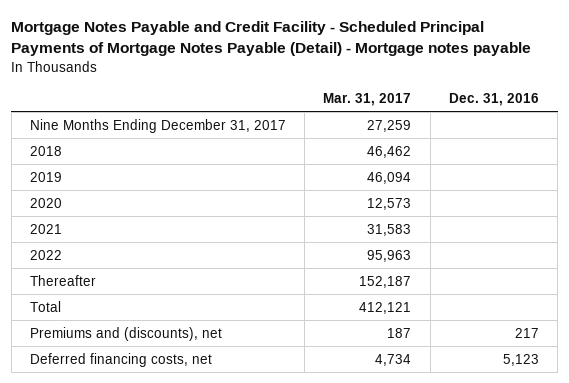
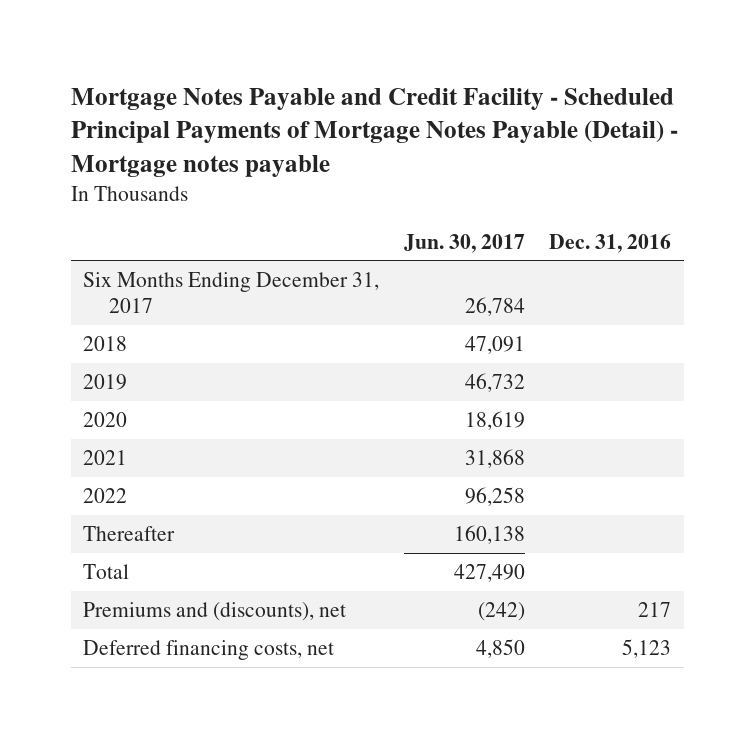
[323,93,412,107] Mar. 31, 2017 -> none
none -> [403,233,525,253] Jun. 30, 2017
[29,118,286,133] Nine Months Ending December 31, 2017 -> [83,272,380,313] Six Months Ending December 31, 2017

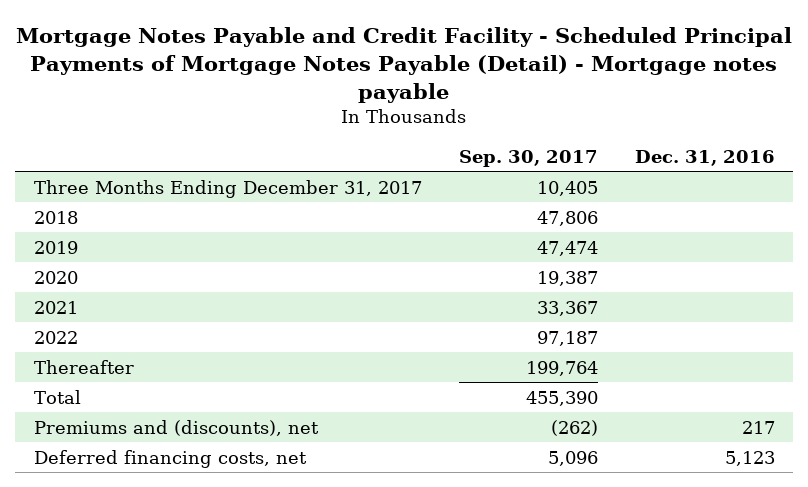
[403,233,525,253] Jun. 30, 2017 -> none
none -> [458,149,598,167] Sep. 30, 2017
[83,272,380,313] Six Months Ending December 31, 2017 -> [33,179,422,198] Three Months Ending December 31, 2017

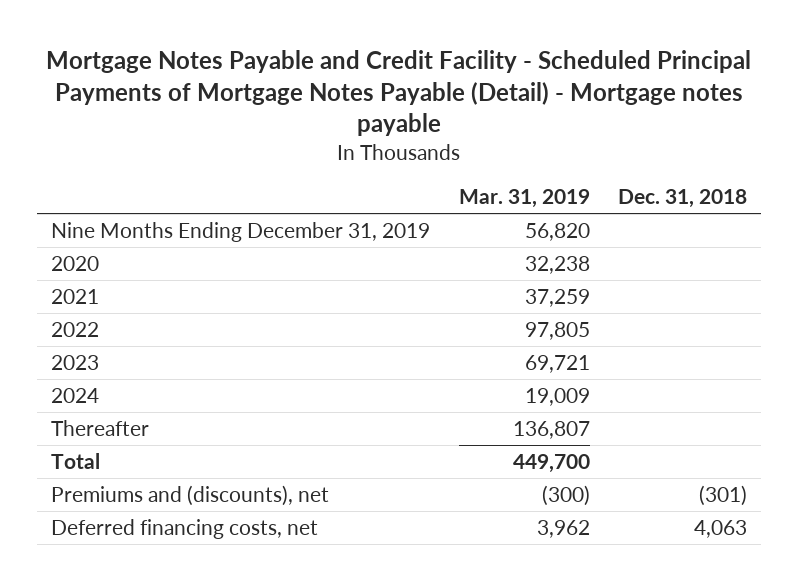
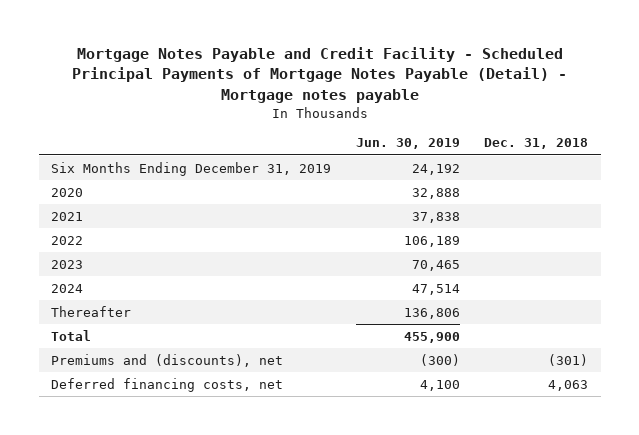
[458,189,590,209] Mar. 31, 2019 -> none
none -> [355,138,460,150] Jun. 30, 2019
[51,221,431,242] Nine Months Ending December 31, 2019 -> [50,161,331,176] Six Months Ending December 31, 2019

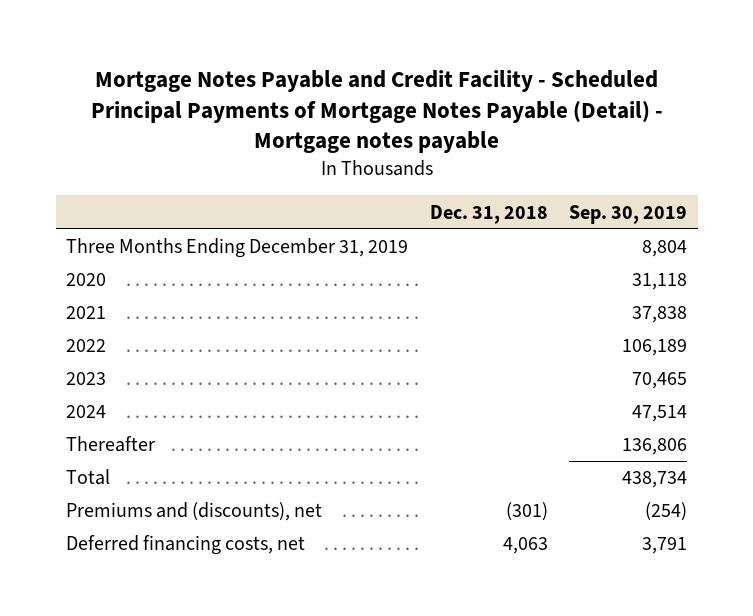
[355,138,460,150] Jun. 30, 2019 -> none
none -> [568,204,687,224] Sep. 30, 2019
[50,161,331,176] Six Months Ending December 31, 2019 -> [66,238,409,259] Three Months Ending December 31, 2019

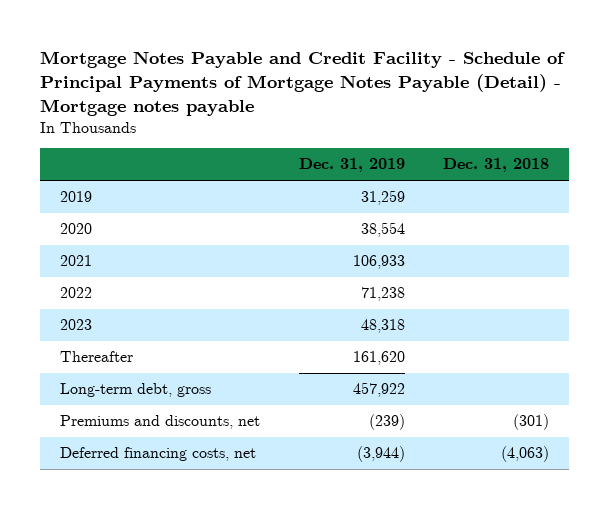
[90,69,663,154] Mortgage Notes Payable and Credit Facility - Scheduled Principal Payments of Mortgage Notes Payable (Detail) - Mortgage notes payable -> [40,51,566,117] Mortgage Notes Payable and Credit Facility - Schedule of Principal Payments of Mortgage Notes Payable (Detail) - Mortgage notes payable
[568,204,687,224] Sep. 30, 2019 -> none
none -> [298,158,405,173] Dec. 31, 2019
[66,238,409,259] Three Months Ending December 31, 2019 -> none
none -> [59,191,92,203] 2019
[66,405,107,419] 2024 -> none
[66,469,111,486] Total -> [59,383,211,398] Long-term debt, gross
[66,502,323,522] Premiums and (discounts), net -> [59,415,260,430] Premiums and discounts, net
[502,537,548,555] 4,063 -> [501,446,550,463] (4,063)

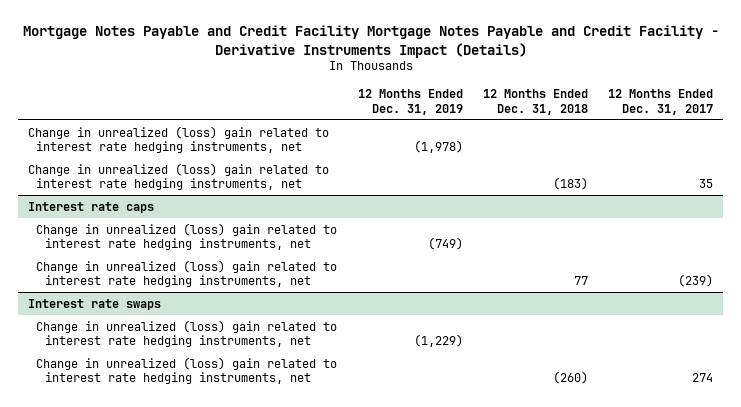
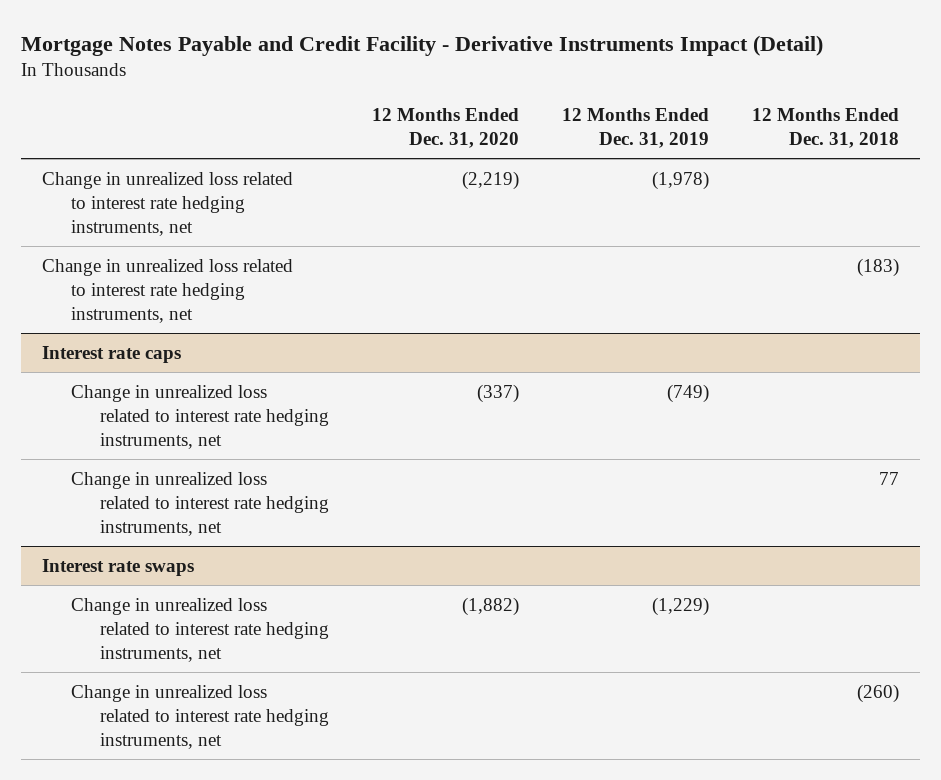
[22,25,719,58] Mortgage Notes Payable and Credit Facility Mortgage Notes Payable and Credit Facility - Derivative Instruments Impact (Details) -> [21,34,824,56] Mortgage Notes Payable and Credit Facility - Derivative Instruments Impact (Detail)
[608,88,714,115] 12 Months Ended Dec. 31, 2017 -> none
none -> [371,108,519,149] 12 Months Ended Dec. 31, 2020
[28,125,330,154] Change in unrealized (loss) gain related to interest rate hedging instruments, net -> [42,171,294,236] Change in unrealized loss related to interest rate hedging instruments, net
[28,162,330,191] Change in unrealized (loss) gain related to interest rate hedging instruments, net -> [42,258,294,323] Change in unrealized loss related to interest rate hedging instruments, net
[36,222,338,251] Change in unrealized (loss) gain related to interest rate hedging instruments, net -> [71,384,329,449] Change in unrealized loss related to interest rate hedging instruments, net
[36,259,338,288] Change in unrealized (loss) gain related to interest rate hedging instruments, net -> [71,471,329,536] Change in unrealized loss related to interest rate hedging instruments, net
[36,319,338,348] Change in unrealized (loss) gain related to interest rate hedging instruments, net -> [71,597,329,662] Change in unrealized loss related to interest rate hedging instruments, net
[36,356,338,385] Change in unrealized (loss) gain related to interest rate hedging instruments, net -> [71,684,329,749] Change in unrealized loss related to interest rate hedging instruments, net

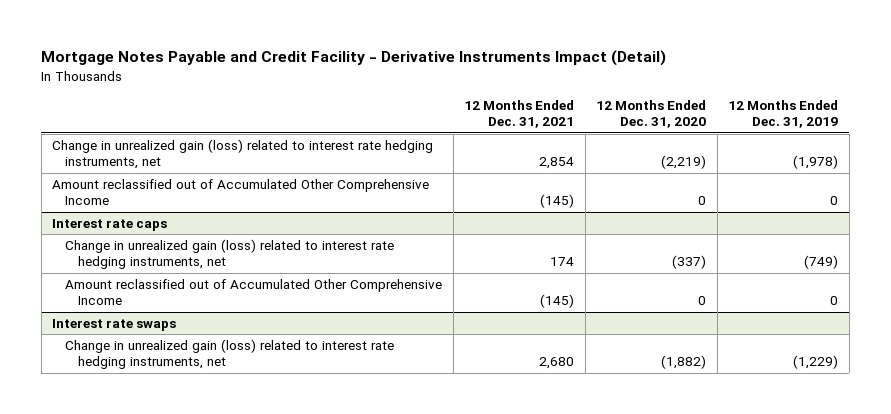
[751,108,899,149] 12 Months Ended Dec. 31, 2018 -> none
none -> [464,100,575,129] 12 Months Ended Dec. 31, 2021
[42,258,294,323] Change in unrealized loss related to interest rate hedging instruments, net -> none
[42,171,294,236] Change in unrealized loss related to interest rate hedging instruments, net -> [52,139,434,170] Change in unrealized gain (loss) related to interest rate hedging instruments, net
none -> [52,179,430,206] Amount reclassified out of Accumulated Other Comprehensive Income
[71,471,329,536] Change in unrealized loss related to interest rate hedging instruments, net -> none
[71,384,329,449] Change in unrealized loss related to interest rate hedging instruments, net -> [65,239,395,270] Change in unrealized gain (loss) related to interest rate hedging instruments, net
none -> [65,279,443,306] Amount reclassified out of Accumulated Other Comprehensive Income
[71,684,329,749] Change in unrealized loss related to interest rate hedging instruments, net -> none
[71,597,329,662] Change in unrealized loss related to interest rate hedging instruments, net -> [65,339,395,370] Change in unrealized gain (loss) related to interest rate hedging instruments, net

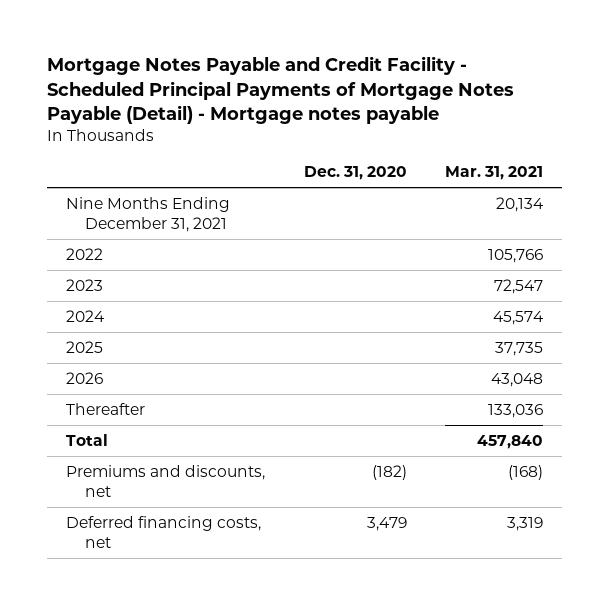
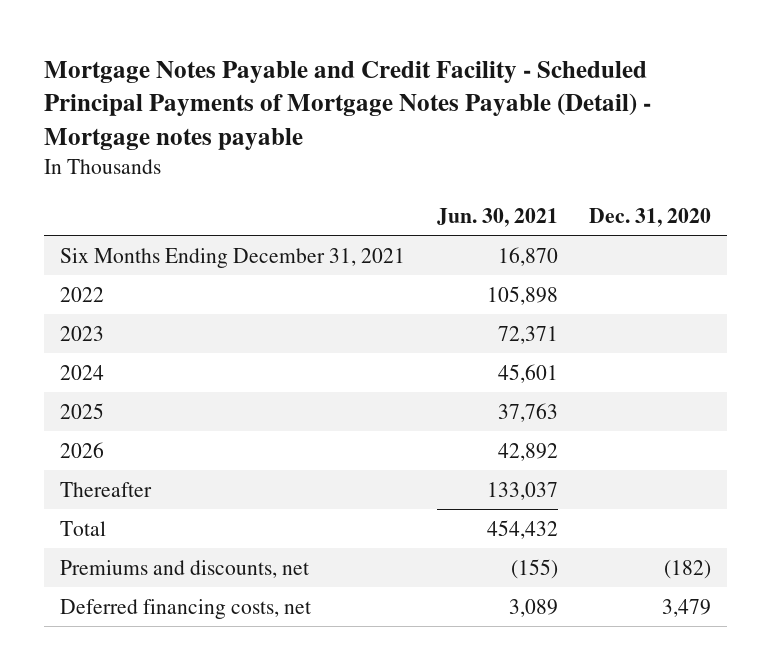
[445,166,544,181] Mar. 31, 2021 -> none
none -> [436,207,558,227] Jun. 30, 2021
[66,196,231,232] Nine Months Ending December 31, 2021 -> [59,247,405,268] Six Months Ending December 31, 2021

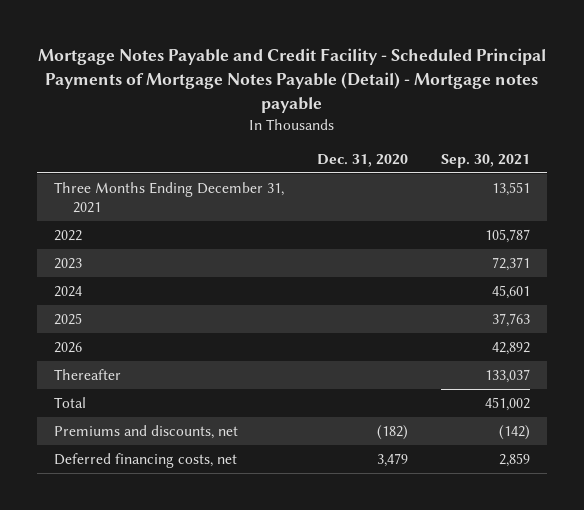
[436,207,558,227] Jun. 30, 2021 -> none
none -> [441,153,531,168] Sep. 30, 2021
[59,247,405,268] Six Months Ending December 31, 2021 -> [53,182,284,213] Three Months Ending December 31, 2021

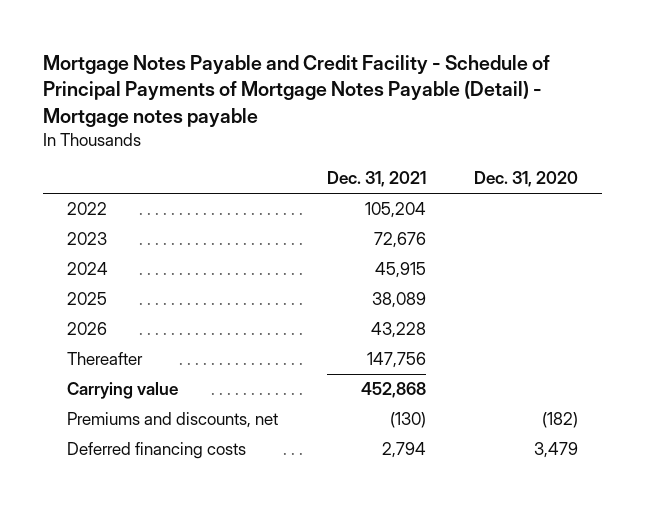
[38,48,547,113] Mortgage Notes Payable and Credit Facility - Scheduled Principal Payments of Mortgage Notes Payable (Detail) - Mortgage notes payable -> [43,54,551,127] Mortgage Notes Payable and Credit Facility - Schedule of Principal Payments of Mortgage Notes Payable (Detail) - Mortgage notes payable
[441,153,531,168] Sep. 30, 2021 -> none
none -> [326,171,426,188] Dec. 31, 2021
[53,182,284,213] Three Months Ending December 31, 2021 -> none
[53,397,86,409] Total -> [67,382,179,400] Carrying value
[53,453,237,469] Deferred financing costs, net -> [67,442,247,460] Deferred financing costs

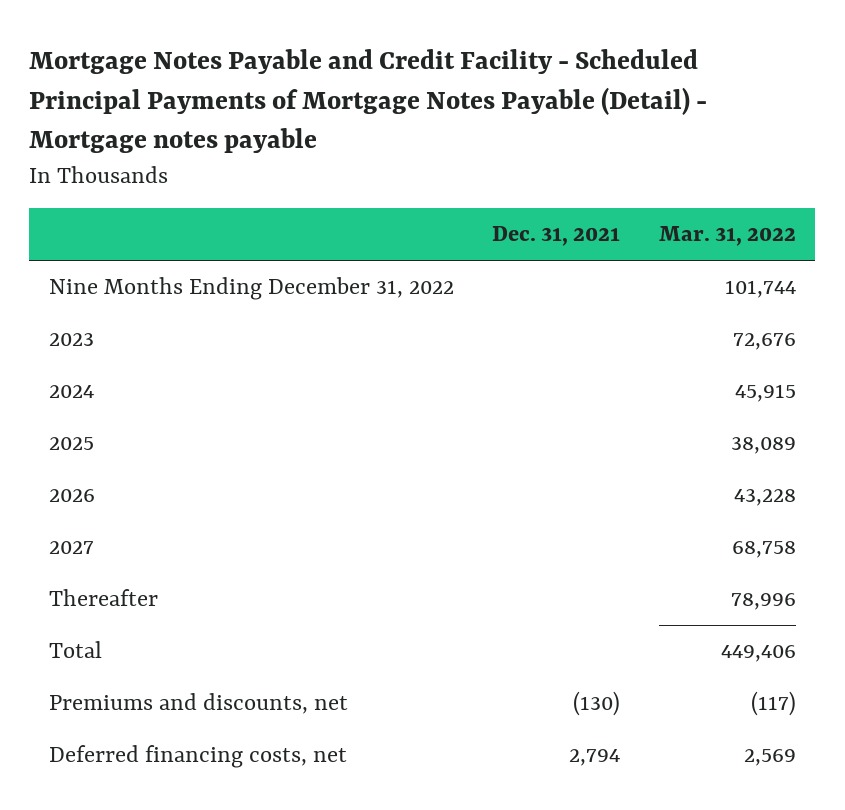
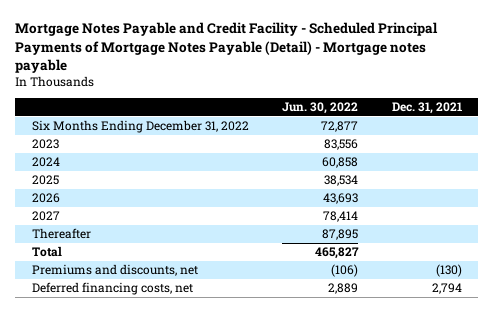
[658,226,796,247] Mar. 31, 2022 -> none
none -> [282,102,359,115] Jun. 30, 2022
[48,277,454,301] Nine Months Ending December 31, 2022 -> [31,120,249,134] Six Months Ending December 31, 2022

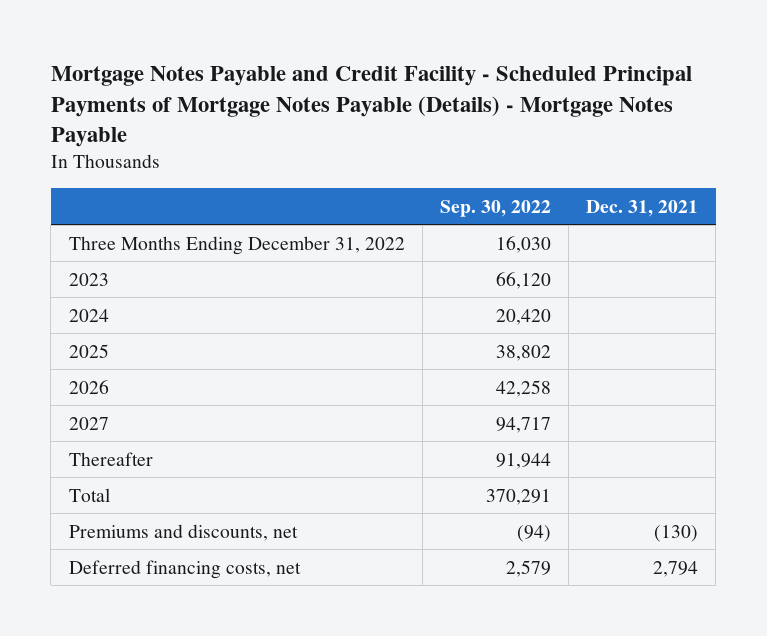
[15,22,439,74] Mortgage Notes Payable and Credit Facility - Scheduled Principal Payments of Mortgage Notes Payable (Detail) - Mortgage notes payable -> [50,66,692,148] Mortgage Notes Payable and Credit Facility - Scheduled Principal Payments of Mortgage Notes Payable (Details) - Mortgage Notes Payable
[282,102,359,115] Jun. 30, 2022 -> none
none -> [439,199,551,217] Sep. 30, 2022
[31,120,249,134] Six Months Ending December 31, 2022 -> [68,235,405,255] Three Months Ending December 31, 2022

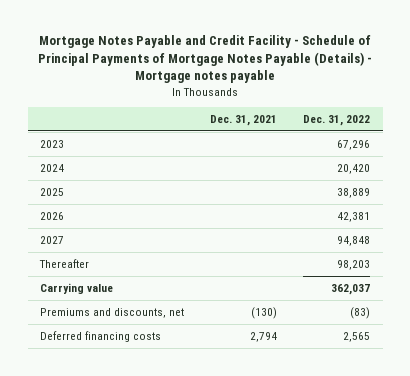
[50,66,692,148] Mortgage Notes Payable and Credit Facility - Scheduled Principal Payments of Mortgage Notes Payable (Details) - Mortgage Notes Payable -> [38,35,373,84] Mortgage Notes Payable and Credit Facility - Schedule of Principal Payments of Mortgage Notes Payable (Details) - Mortgage notes payable
[439,199,551,217] Sep. 30, 2022 -> none
none -> [302,115,370,127] Dec. 31, 2022
[68,235,405,255] Three Months Ending December 31, 2022 -> none
[68,487,110,502] Total -> [40,282,114,294] Carrying value
[68,559,301,579] Deferred financing costs, net -> [40,330,162,342] Deferred financing costs

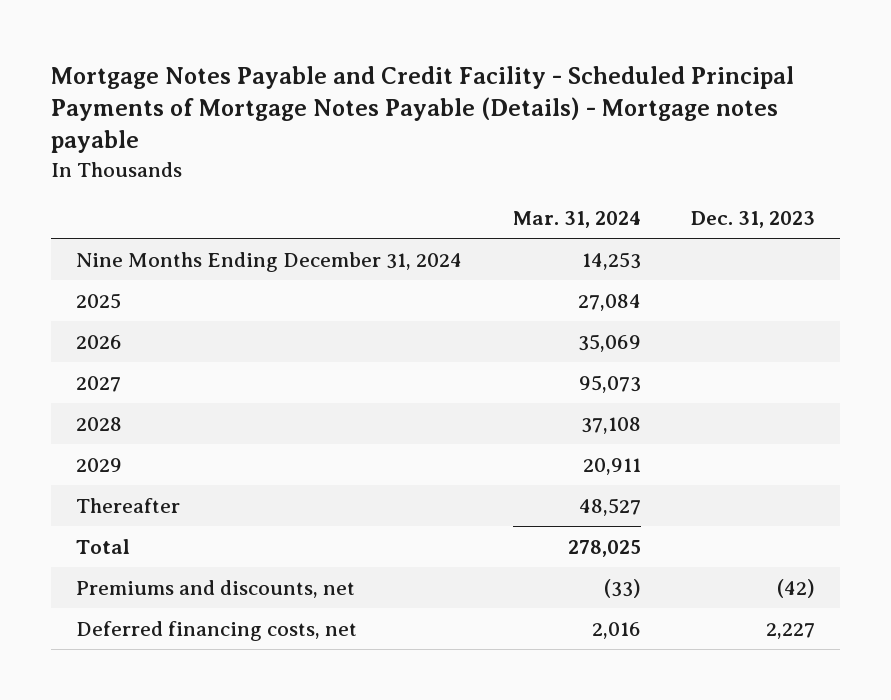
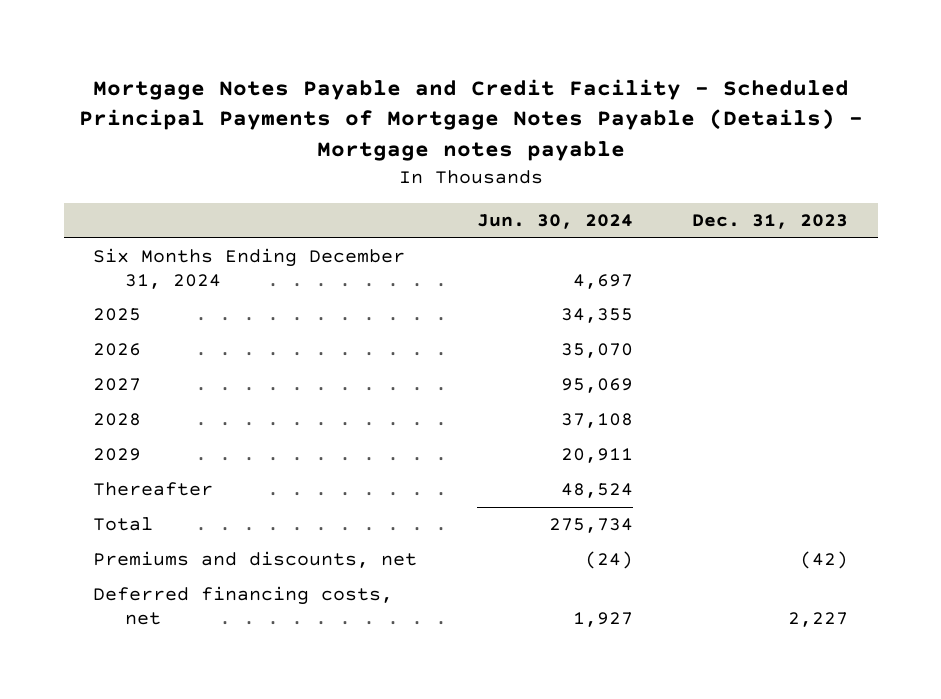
[512,211,641,229] Mar. 31, 2024 -> none
none -> [476,214,633,230] Jun. 30, 2024
[76,251,463,272] Nine Months Ending December 31, 2024 -> [93,248,406,289] Six Months Ending December 31, 2024

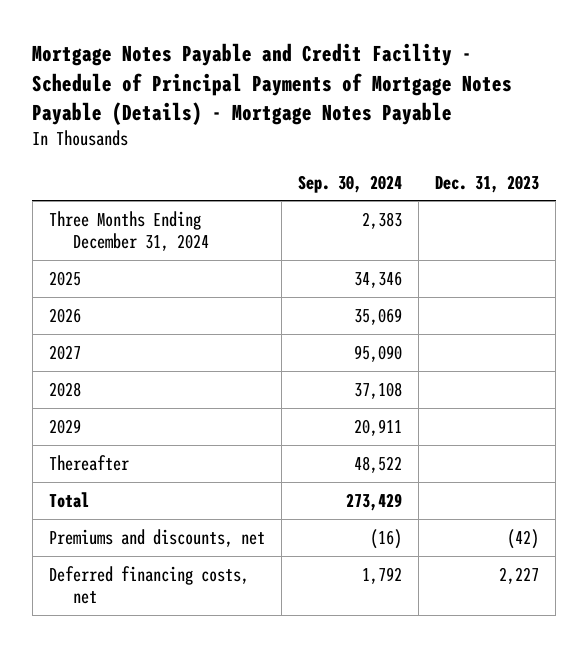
[78,78,863,162] Mortgage Notes Payable and Credit Facility - Scheduled Principal Payments of Mortgage Notes Payable (Details) - Mortgage notes payable -> [32,43,513,125] Mortgage Notes Payable and Credit Facility - Schedule of Principal Payments of Mortgage Notes Payable (Details) - Mortgage Notes Payable
[476,214,633,230] Jun. 30, 2024 -> none
none -> [298,174,403,193] Sep. 30, 2024
[93,248,406,289] Six Months Ending December 31, 2024 -> [48,211,209,252] Three Months Ending December 31, 2024

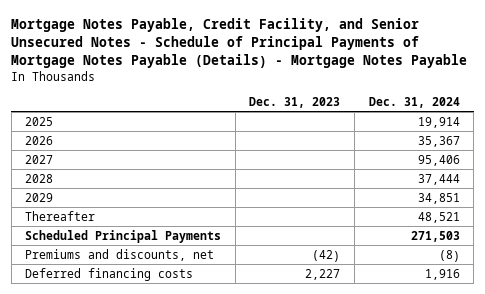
[32,43,513,125] Mortgage Notes Payable and Credit Facility - Schedule of Principal Payments of Mortgage Notes Payable (Details) - Mortgage Notes Payable -> [11,18,468,69] Mortgage Notes Payable, Credit Facility, and Senior Unsecured Notes - Schedule of Principal Payments of Mortgage Notes Payable (Details) - Mortgage Notes Payable
[298,174,403,193] Sep. 30, 2024 -> none
none -> [368,96,460,108] Dec. 31, 2024
[48,211,209,252] Three Months Ending December 31, 2024 -> none
[48,492,89,509] Total -> [25,229,222,243] Scheduled Principal Payments
[48,566,249,605] Deferred financing costs, net -> [25,267,194,281] Deferred financing costs

